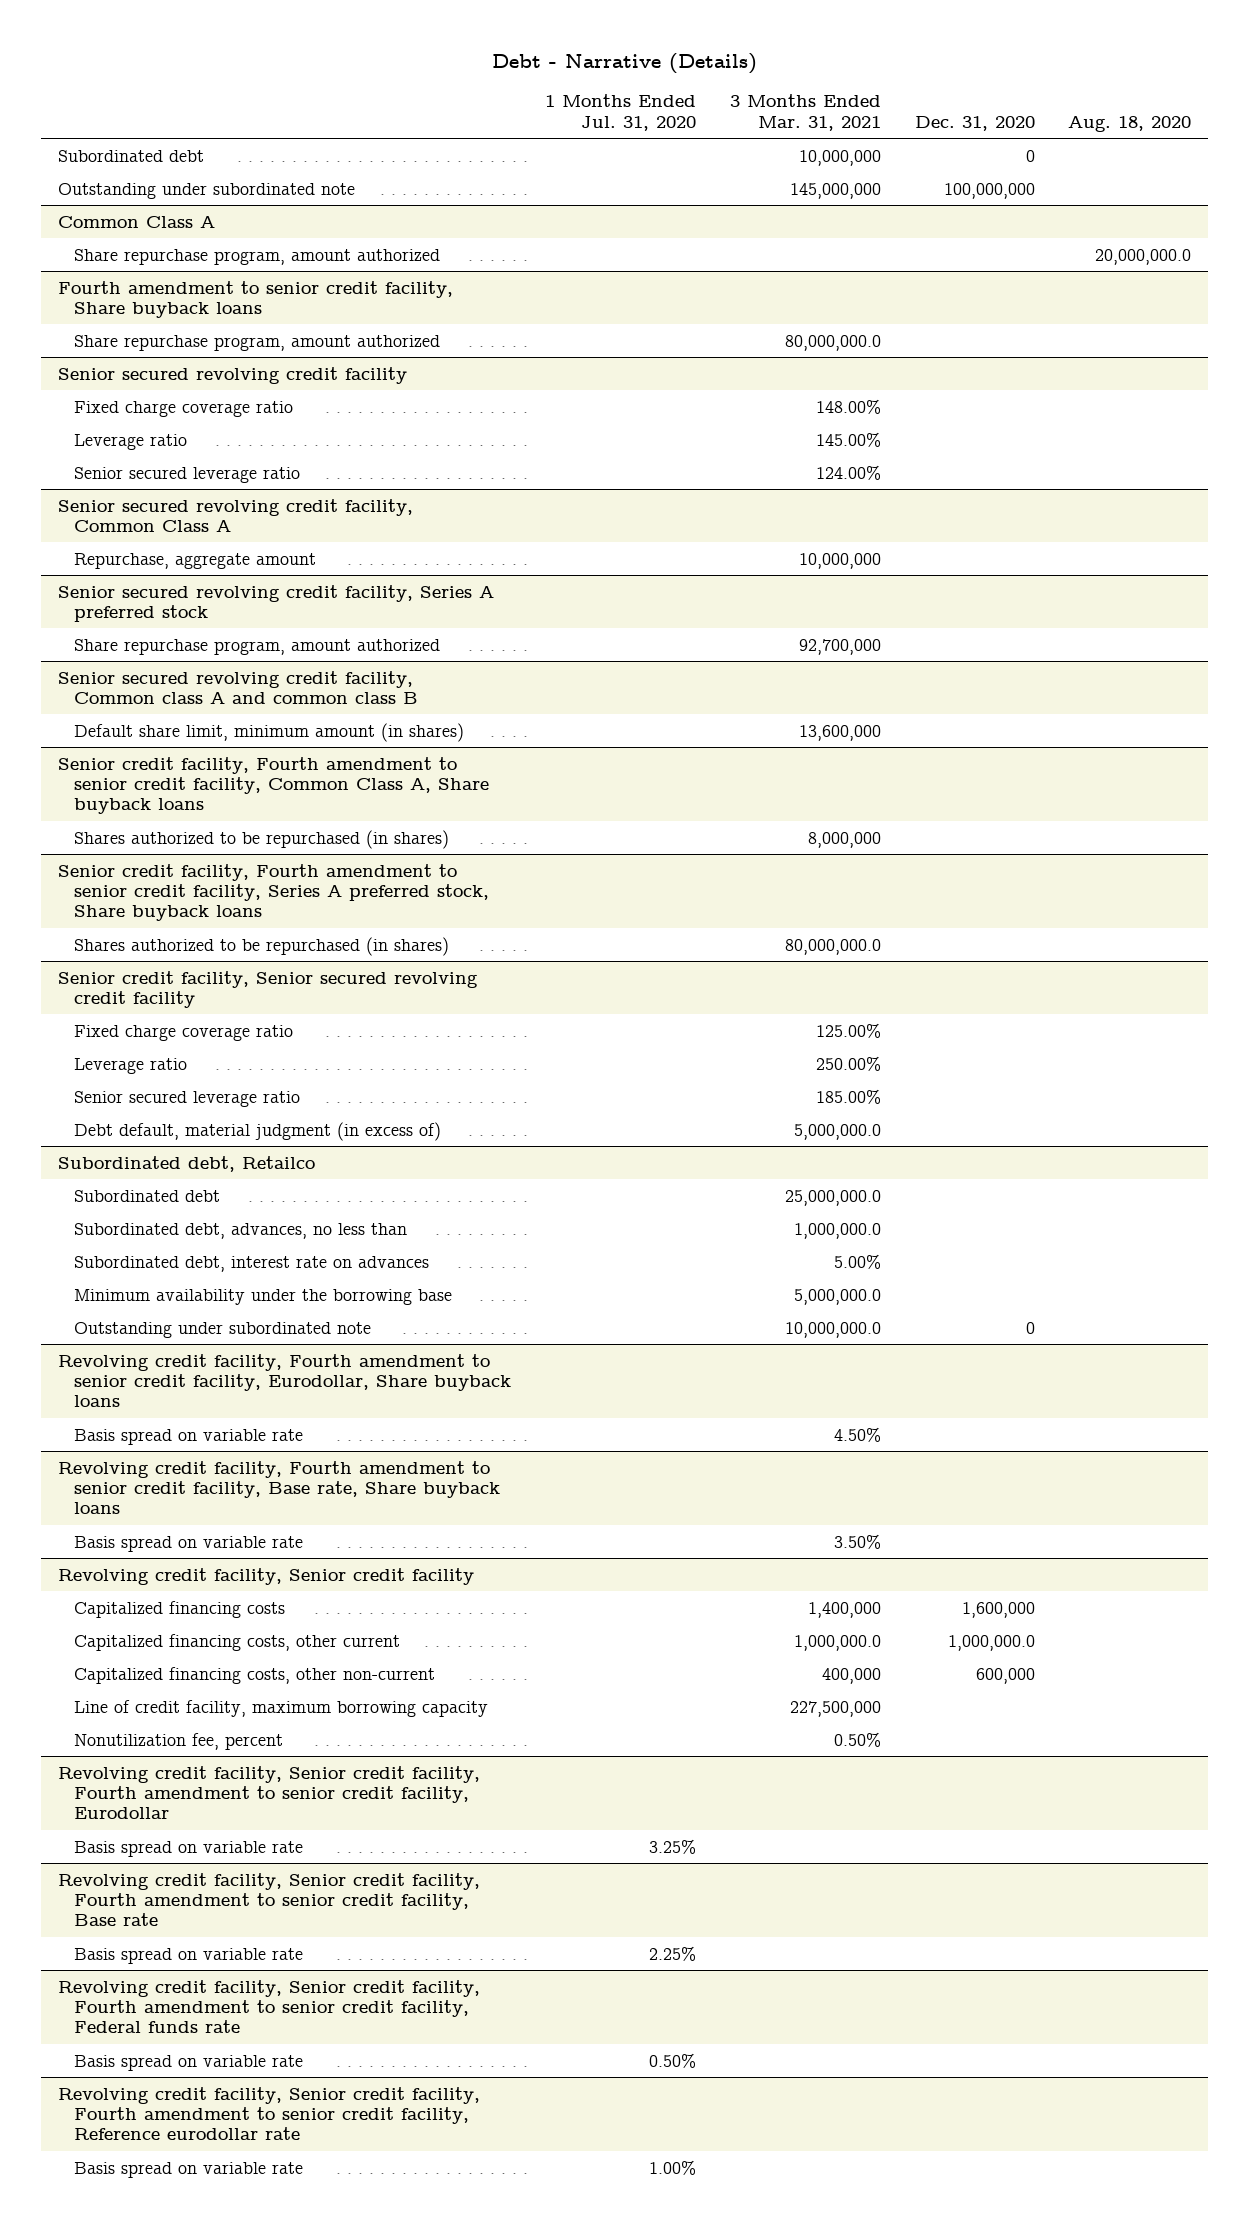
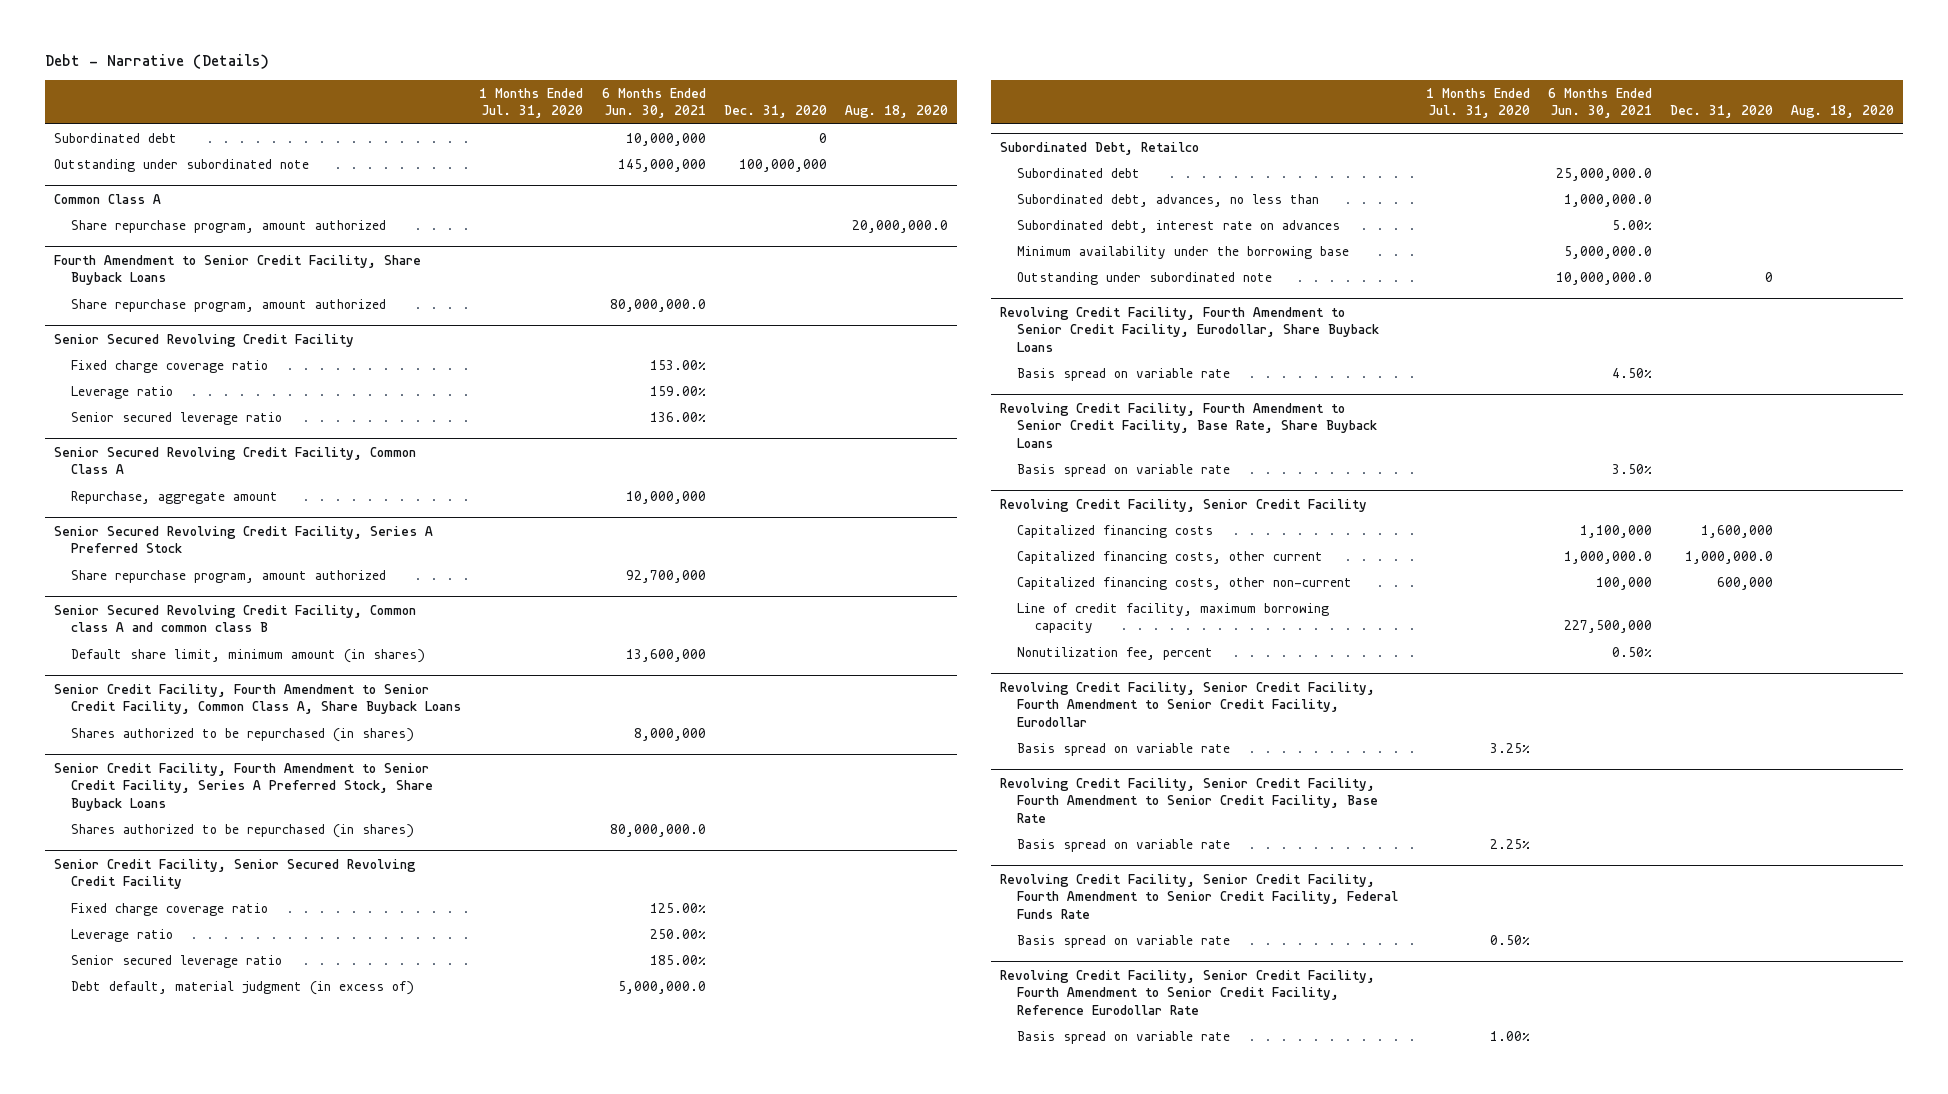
[729,94,881,131] 3 Months Ended Mar. 31, 2021 -> none
none -> [601,87,706,119] 6 Months Ended Jun. 30, 2021
[57,280,453,318] Fourth amendment to senior credit facility, Share buyback loans -> [53,254,421,286] Fourth Amendment to Senior Credit Facility, Share Buyback Loans
[57,366,407,384] Senior secured revolving credit facility -> [53,333,354,347] Senior Secured Revolving Credit Facility
[57,498,413,532] Senior secured revolving credit facility, Common Class A -> [53,446,416,475] Senior Secured Revolving Credit Facility, Common Class A
[57,584,494,622] Senior secured revolving credit facility, Series A preferred stock -> [53,525,433,554] Senior Secured Revolving Credit Facility, Series A Preferred Stock
[57,670,419,704] Senior secured revolving credit facility, Common class A and common class B -> [53,604,416,633] Senior Secured Revolving Credit Facility, Common class A and common class B
[57,756,490,815] Senior credit facility, Fourth amendment to senior credit facility, Common Class A, Share buyback loans -> [53,683,462,715] Senior Credit Facility, Fourth Amendment to Senior Credit Facility, Common Class A, Share Buyback Loans
[57,863,490,922] Senior credit facility, Fourth amendment to senior credit facility, Series A preferred stock, Share buyback loans -> [53,762,434,811] Senior Credit Facility, Fourth Amendment to Senior Credit Facility, Series A Preferred Stock, Share Buyback Loans
[57,970,478,1008] Senior credit facility, Senior secured revolving credit facility -> [53,858,416,890] Senior Credit Facility, Senior Secured Revolving Credit Facility
[57,1155,315,1172] Subordinated debt, Retailco -> [1000,141,1200,155] Subordinated Debt, Retailco
[57,1353,512,1408] Revolving credit facility, Fourth amendment to senior credit facility, Eurodollar, Share buyback loans -> [1000,306,1380,352] Revolving Credit Facility, Fourth Amendment to Senior Credit Facility, Eurodollar, Share Buyback Loans
[57,1460,501,1515] Revolving credit facility, Fourth amendment to senior credit facility, Base rate, Share buyback loans -> [1000,402,1378,448] Revolving Credit Facility, Fourth Amendment to Senior Credit Facility, Base Rate, Share Buyback Loans
[57,1567,474,1585] Revolving credit facility, Senior credit facility -> [1000,498,1368,512] Revolving Credit Facility, Senior Credit Facility
[57,1765,480,1820] Revolving credit facility, Senior credit facility, Fourth amendment to senior credit facility, Eurodollar -> [1000,681,1376,727] Revolving Credit Facility, Senior Credit Facility, Fourth Amendment to Senior Credit Facility, Eurodollar
[57,1872,480,1927] Revolving credit facility, Senior credit facility, Fourth amendment to senior credit facility, Base rate -> [1000,777,1379,823] Revolving Credit Facility, Senior Credit Facility, Fourth Amendment to Senior Credit Facility, Base Rate
[57,1979,480,2034] Revolving credit facility, Senior credit facility, Fourth amendment to senior credit facility, Federal funds rate -> [1000,873,1399,919] Revolving Credit Facility, Senior Credit Facility, Fourth Amendment to Senior Credit Facility, Federal Funds Rate
[57,2086,480,2141] Revolving credit facility, Senior credit facility, Fourth amendment to senior credit facility, Reference eurodollar rate -> [1000,969,1376,1015] Revolving Credit Facility, Senior Credit Facility, Fourth Amendment to Senior Credit Facility, Reference Eurodollar Rate

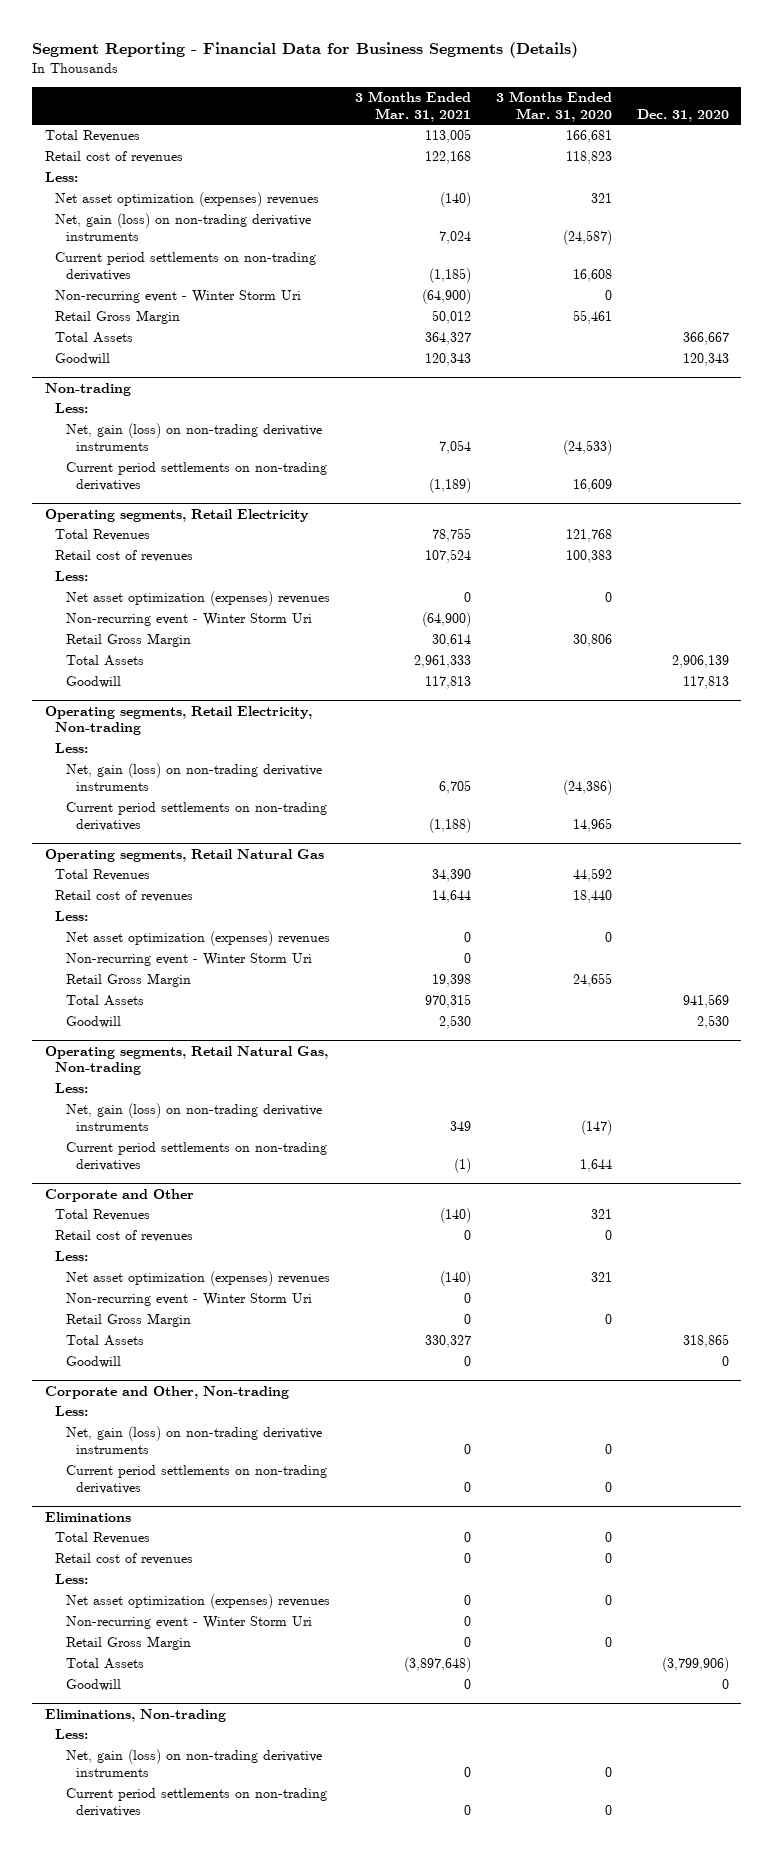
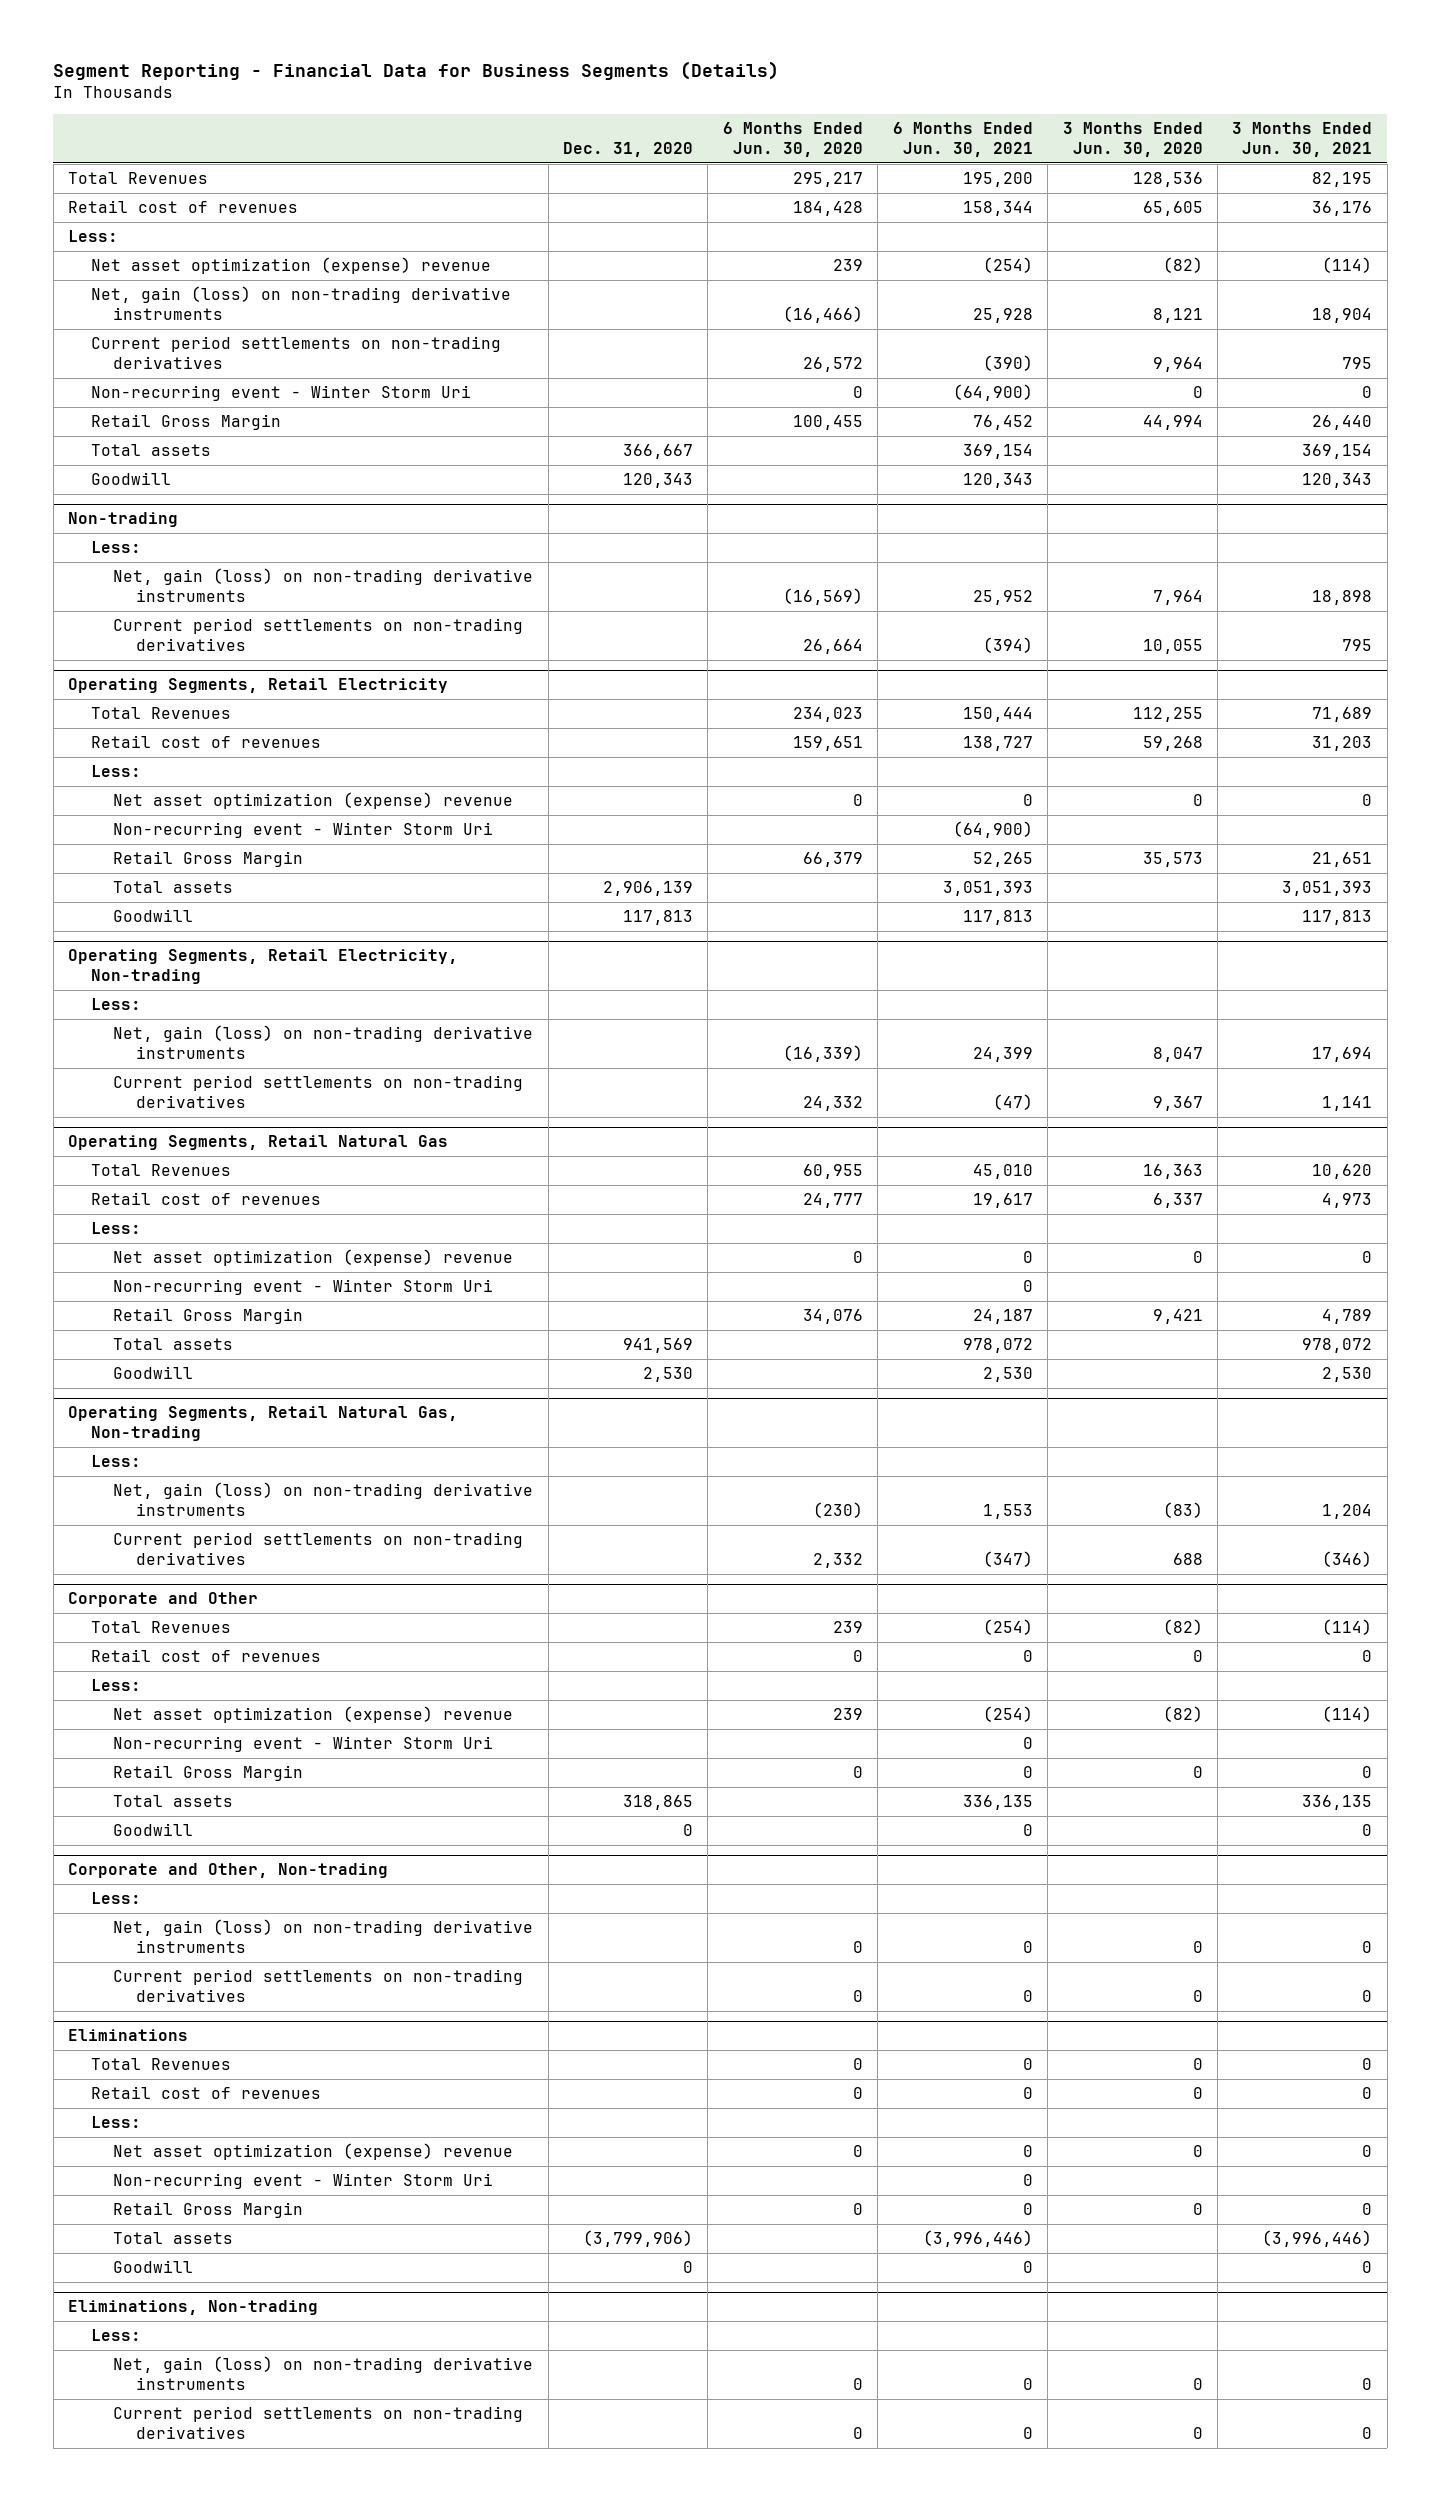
[354,91,471,122] 3 Months Ended Mar. 31, 2021 -> none
[495,91,612,122] 3 Months Ended Mar. 31, 2020 -> none
none -> [722,121,863,157] 6 Months Ended Jun. 30, 2020
none -> [892,121,1033,157] 6 Months Ended Jun. 30, 2021
none -> [1062,121,1203,157] 3 Months Ended Jun. 30, 2020
none -> [1232,121,1373,157] 3 Months Ended Jun. 30, 2021
[55,192,320,208] Net asset optimization (expenses) revenues -> [90,257,491,275] Net asset optimization (expense) revenue
[55,332,134,344] Total Assets -> [90,444,211,457] Total assets
[44,508,309,522] Operating segments, Retail Electricity -> [68,678,449,694] Operating Segments, Retail Electricity
[65,591,330,607] Net asset optimization (expenses) revenues -> [113,792,514,810] Net asset optimization (expense) revenue
[65,655,144,667] Total Assets -> [113,881,234,894] Total assets
[44,705,312,736] Operating segments, Retail Electricity, Non-trading -> [68,949,459,985] Operating Segments, Retail Electricity, Non-trading
[44,848,324,862] Operating segments, Retail Natural Gas -> [68,1135,449,1151] Operating Segments, Retail Natural Gas
[65,931,330,947] Net asset optimization (expenses) revenues -> [113,1249,514,1267] Net asset optimization (expense) revenue
[65,995,144,1007] Total Assets -> [113,1338,234,1351] Total assets
[44,1045,328,1076] Operating segments, Retail Natural Gas, Non-trading -> [68,1406,459,1442] Operating Segments, Retail Natural Gas, Non-trading
[65,1271,330,1287] Net asset optimization (expenses) revenues -> [113,1706,514,1724] Net asset optimization (expense) revenue
[65,1335,144,1347] Total Assets -> [113,1795,234,1808] Total assets
[65,1594,330,1610] Net asset optimization (expenses) revenues -> [113,2143,514,2161] Net asset optimization (expense) revenue
[65,1658,144,1670] Total Assets -> [113,2232,234,2245] Total assets

